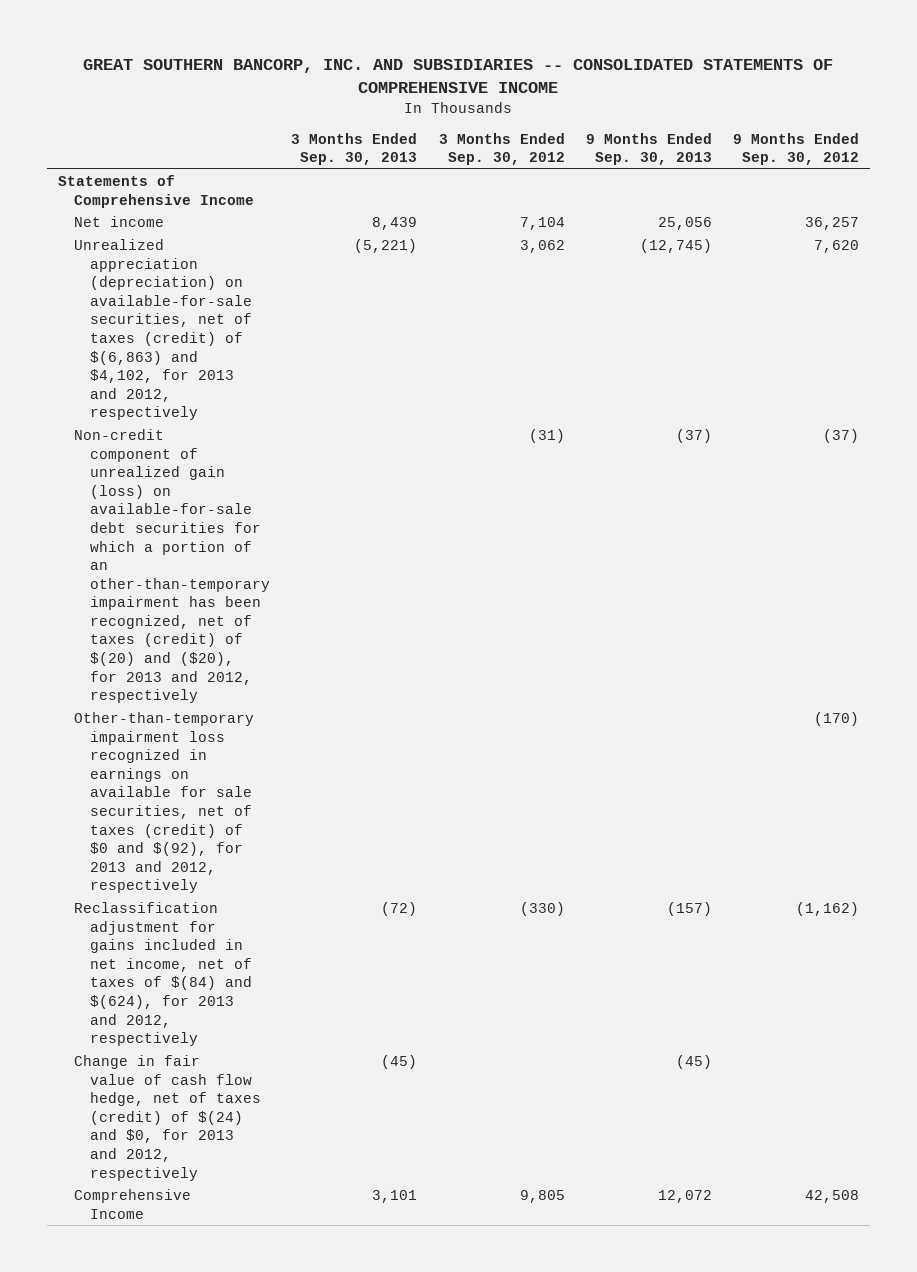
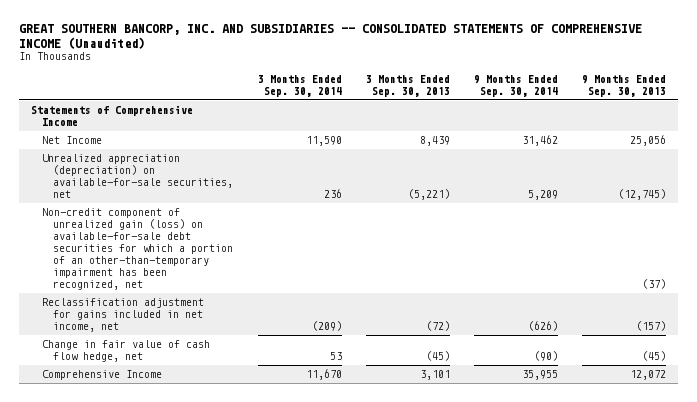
[83,58,834,93] GREAT SOUTHERN BANCORP, INC. AND SUBSIDIARIES -- CONSOLIDATED STATEMENTS OF COMPREHENSIVE INCOME -> [18,24,642,49] GREAT SOUTHERN BANCORP, INC. AND SUBSIDIARIES -- CONSOLIDATED STATEMENTS OF COMPREHENSIVE INCOME (Unaudited)
[438,132,565,166] 3 Months Ended Sep. 30, 2012 -> none
[732,132,859,166] 9 Months Ended Sep. 30, 2012 -> none
none -> [257,74,342,97] 3 Months Ended Sep. 30, 2014
none -> [473,74,558,97] 9 Months Ended Sep. 30, 2014
[73,712,254,894] Other-than-temporary impairment loss recognized in earnings on available for sale securities, net of taxes (credit) of $0 and $(92), for 2013 and 2012, respectively -> none
[73,216,164,228] Net income -> [42,136,103,145] Net Income
[73,239,253,421] Unrealized appreciation (depreciation) on available-for-sale securities, net of taxes (credit) of $(6,863) and $4,102, for 2013 and 2012, respectively -> [42,154,234,199] Unrealized appreciation (depreciation) on available-for-sale securities, net
[73,429,271,704] Non-credit component of unrealized gain (loss) on available-for-sale debt securities for which a portion of an other-than-temporary impairment has been recognized, net of taxes (credit) of $(20) and ($20), for 2013 and 2012, respectively -> [42,208,234,290] Non-credit component of unrealized gain (loss) on available-for-sale debt securities for which a portion of an other-than-temporary impairment has been recognized, net
[73,902,253,1047] Reclassification adjustment for gains included in net income, net of taxes of $(84) and $(624), for 2013 and 2012, respectively -> [42,298,205,333] Reclassification adjustment for gains included in net income, net
[73,1055,262,1181] Change in fair value of cash flow hedge, net of taxes (credit) of $(24) and $0, for 2013 and 2012, respectively -> [42,340,211,363] Change in fair value of cash flow hedge, net

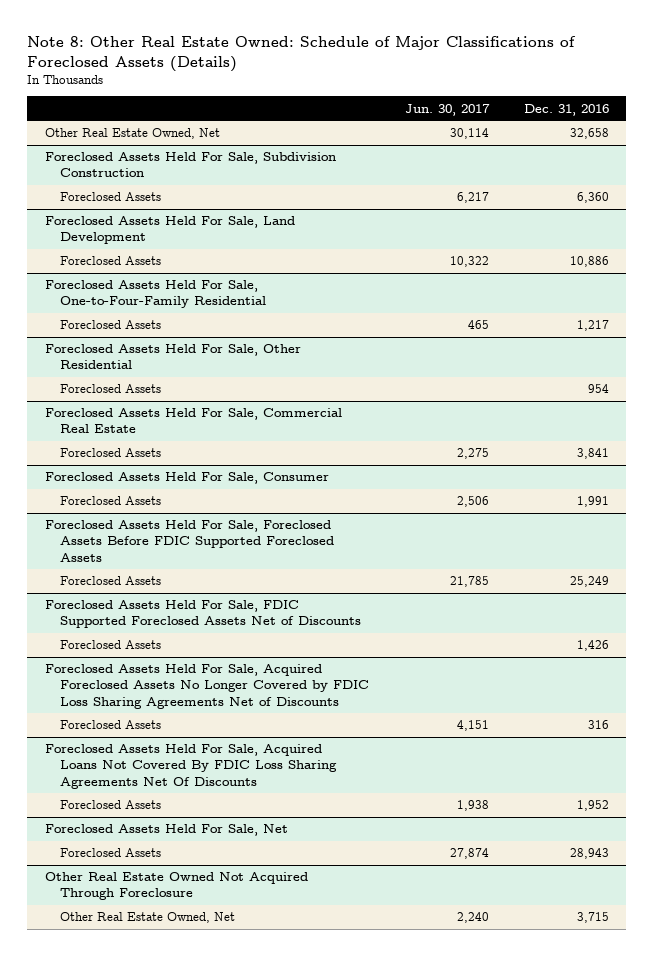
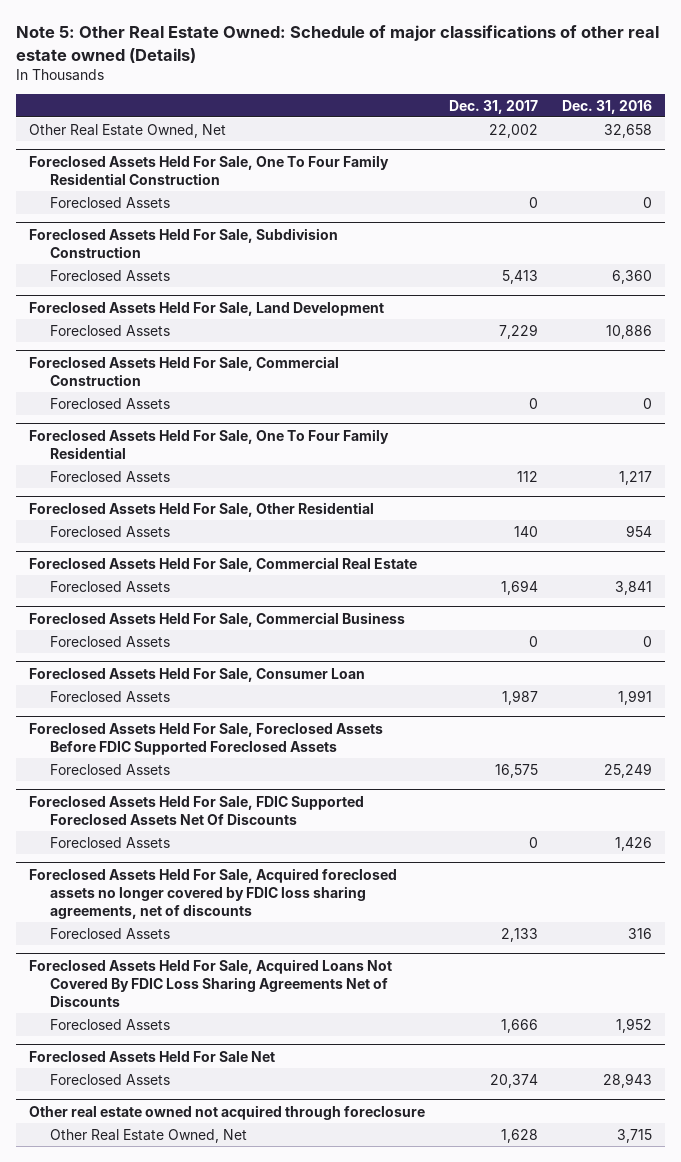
[27,35,577,72] Note 8: Other Real Estate Owned: Schedule of Major Classifications of Foreclosed Assets (Details) -> [16,25,660,63] Note 5: Other Real Estate Owned: Schedule of major classifications of other real estate owned (Details)
[404,103,490,116] Jun. 30, 2017 -> none
none -> [449,99,539,114] Dec. 31, 2017
none -> [28,154,389,185] Foreclosed Assets Held For Sale, One To Four Family Residential Construction
none -> [49,196,170,208] Foreclosed Assets
none -> [28,355,339,386] Foreclosed Assets Held For Sale, Commercial Construction
none -> [49,397,170,409] Foreclosed Assets
[44,280,267,309] Foreclosed Assets Held For Sale, One-to-Four-Family Residential -> [28,428,389,459] Foreclosed Assets Held For Sale, One To Four Family Residential
none -> [28,611,405,627] Foreclosed Assets Held For Sale, Commercial Business
none -> [49,635,170,647] Foreclosed Assets
[44,472,329,485] Foreclosed Assets Held For Sale, Consumer -> [28,667,365,682] Foreclosed Assets Held For Sale, Consumer Loan
[44,600,362,629] Foreclosed Assets Held For Sale, FDIC Supported Foreclosed Assets Net of Discounts -> [28,795,364,825] Foreclosed Assets Held For Sale, FDIC Supported Foreclosed Assets Net Of Discounts
[44,664,370,709] Foreclosed Assets Held For Sale, Acquired Foreclosed Assets No Longer Covered by FDIC Loss Sharing Agreements Net of Discounts -> [28,867,397,919] Foreclosed Assets Held For Sale, Acquired foreclosed assets no longer covered by FDIC loss sharing agreements, net of discounts
[44,744,338,789] Foreclosed Assets Held For Sale, Acquired Loans Not Covered By FDIC Loss Sharing Agreements Net Of Discounts -> [28,958,392,1007] Foreclosed Assets Held For Sale, Acquired Loans Not Covered By FDIC Loss Sharing Agreements Net of Discounts
[44,824,288,837] Foreclosed Assets Held For Sale, Net -> [28,1050,275,1062] Foreclosed Assets Held For Sale Net
[44,872,308,901] Other Real Estate Owned Not Acquired Through Foreclosure -> [28,1104,425,1120] Other real estate owned not acquired through foreclosure

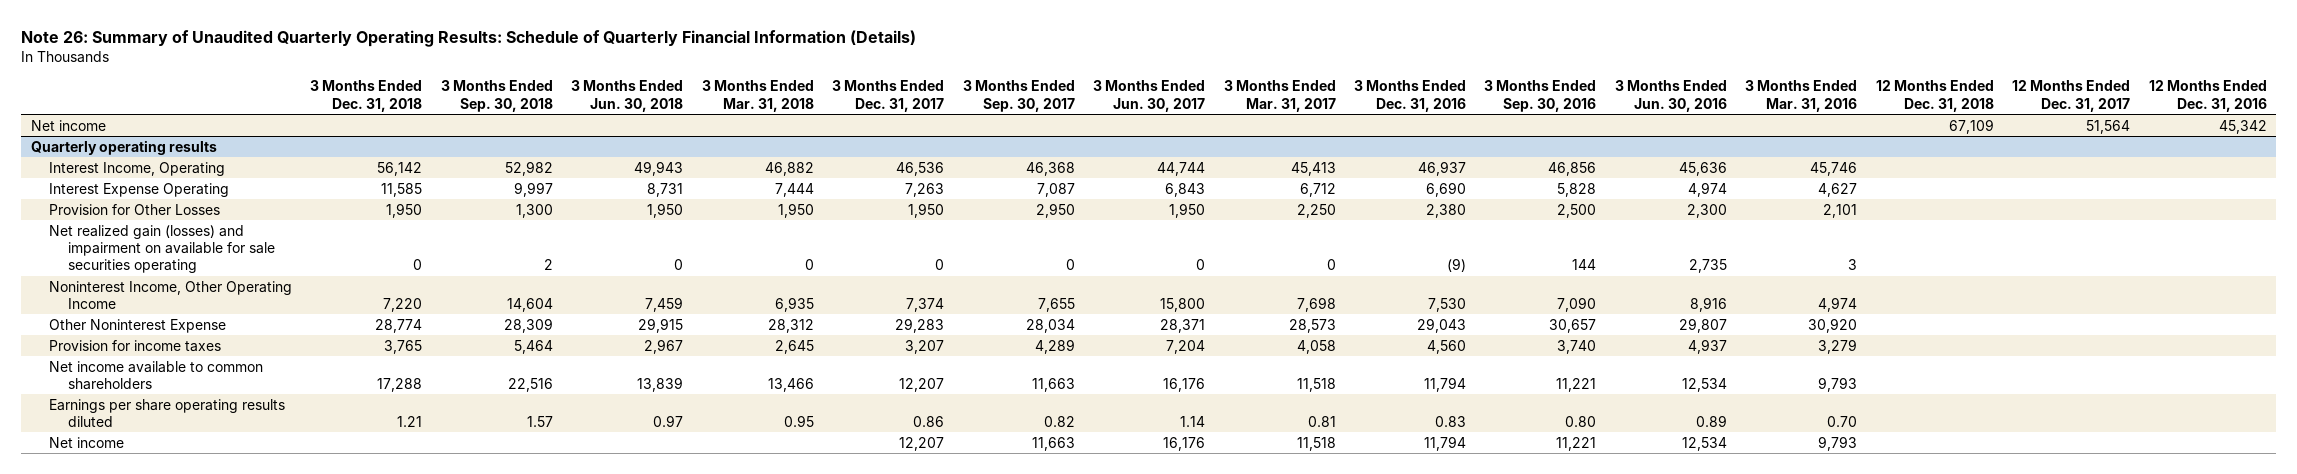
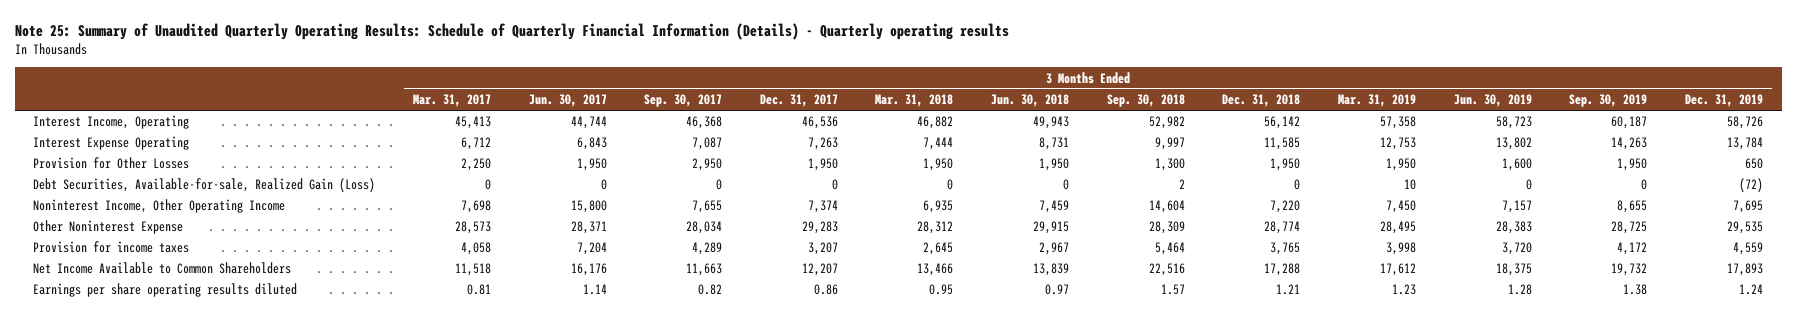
[21,29,917,47] Note 26: Summary of Unaudited Quarterly Operating Results: Schedule of Quarterly Financial Information (Details) -> [14,22,1009,40] Note 25: Summary of Unaudited Quarterly Operating Results: Schedule of Quarterly Financial Information (Details) - Quarterly operating results
[1353,80,1466,112] 3 Months Ended Dec. 31, 2016 -> none
[1484,80,1597,112] 3 Months Ended Sep. 30, 2016 -> none
[1614,80,1727,112] 3 Months Ended Jun. 30, 2016 -> none
[1745,80,1858,112] 3 Months Ended Mar. 31, 2016 -> none
[1875,80,1994,112] 12 Months Ended Dec. 31, 2018 -> none
[2012,80,2131,112] 12 Months Ended Dec. 31, 2017 -> none
[2148,80,2267,112] 12 Months Ended Dec. 31, 2016 -> none
none -> [1337,94,1416,108] Mar. 31, 2019
none -> [1453,94,1532,108] Jun. 30, 2019
none -> [1569,94,1648,108] Sep. 30, 2019
none -> [1684,94,1763,108] Dec. 31, 2019
[30,119,106,131] Net income -> none
[30,139,217,155] Quarterly operating results -> none
[49,224,275,274] Net realized gain (losses) and impairment on available for sale securities operating -> [33,178,376,193] Debt Securities, Available-for-sale, Realized Gain (Loss)
[49,360,264,390] Net income available to common shareholders -> [33,262,292,275] Net Income Available to Common Shareholders
[49,436,125,448] Net income -> none

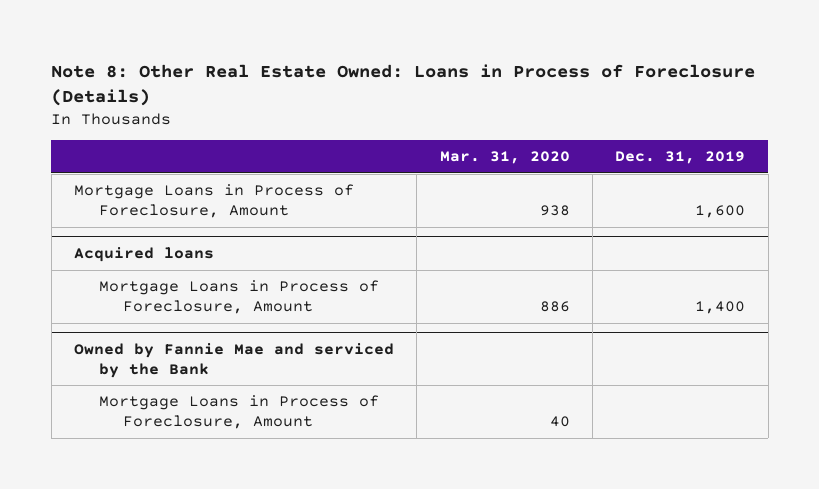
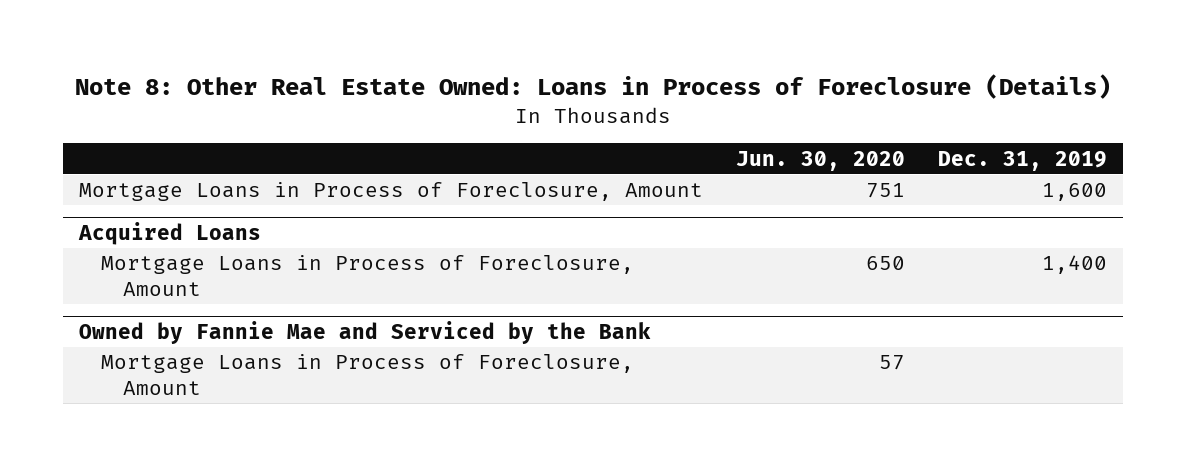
[439,151,570,165] Mar. 31, 2020 -> none
none -> [735,150,905,171] Jun. 30, 2020
[74,247,215,263] Acquired loans -> [78,221,262,245] Acquired Loans
[74,343,395,379] Owned by Fannie Mae and serviced by the Bank -> [79,320,652,344] Owned by Fannie Mae and Serviced by the Bank

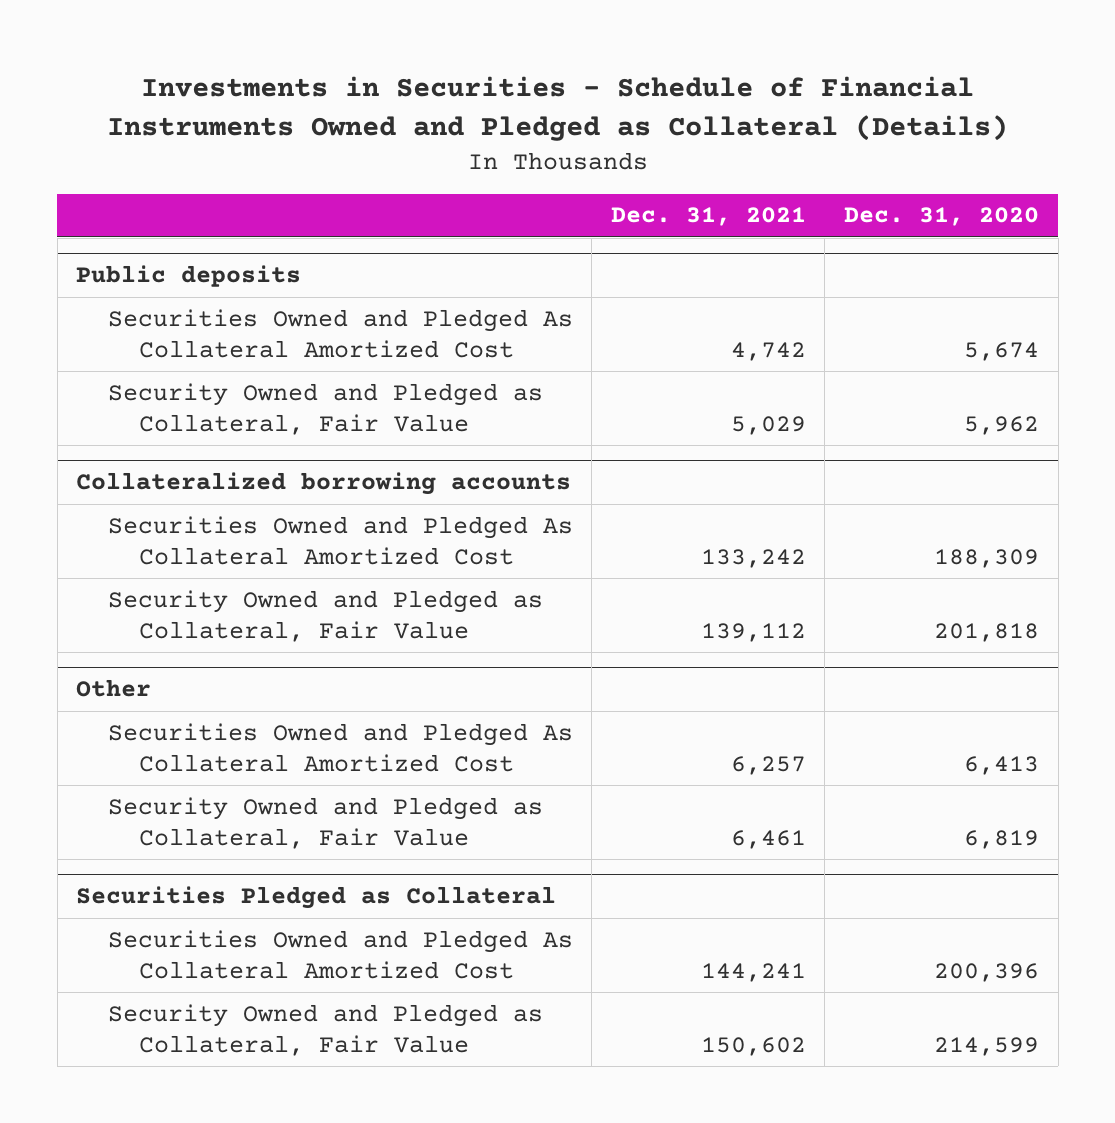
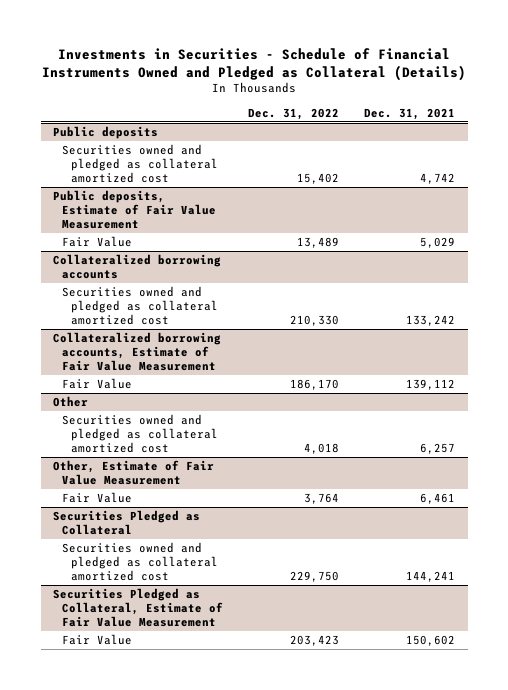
[843,207,1039,227] Dec. 31, 2020 -> none
none -> [247,108,339,121] Dec. 31, 2022
[107,308,573,359] Securities Owned and Pledged As Collateral Amortized Cost -> [61,143,218,184] Securities owned and pledged as collateral amortized cost
none -> [53,189,216,230] Public deposits, Estimate of Fair Value Measurement
[107,382,543,436] Security Owned and Pledged as Collateral, Fair Value -> [61,235,132,247] Fair Value
[107,515,573,566] Securities Owned and Pledged As Collateral Amortized Cost -> [61,285,218,326] Securities owned and pledged as collateral amortized cost
none -> [53,331,222,372] Collateralized borrowing accounts, Estimate of Fair Value Measurement
[107,589,543,643] Security Owned and Pledged as Collateral, Fair Value -> [61,377,132,389] Fair Value
[107,722,573,773] Securities Owned and Pledged As Collateral Amortized Cost -> [61,413,218,454] Securities owned and pledged as collateral amortized cost
none -> [53,459,215,485] Other, Estimate of Fair Value Measurement
[107,796,543,850] Security Owned and Pledged as Collateral, Fair Value -> [61,491,132,503] Fair Value
[107,929,573,980] Securities Owned and Pledged As Collateral Amortized Cost -> [61,541,218,582] Securities owned and pledged as collateral amortized cost
none -> [53,587,223,628] Securities Pledged as Collateral, Estimate of Fair Value Measurement
[107,1003,543,1057] Security Owned and Pledged as Collateral, Fair Value -> [61,633,132,645] Fair Value

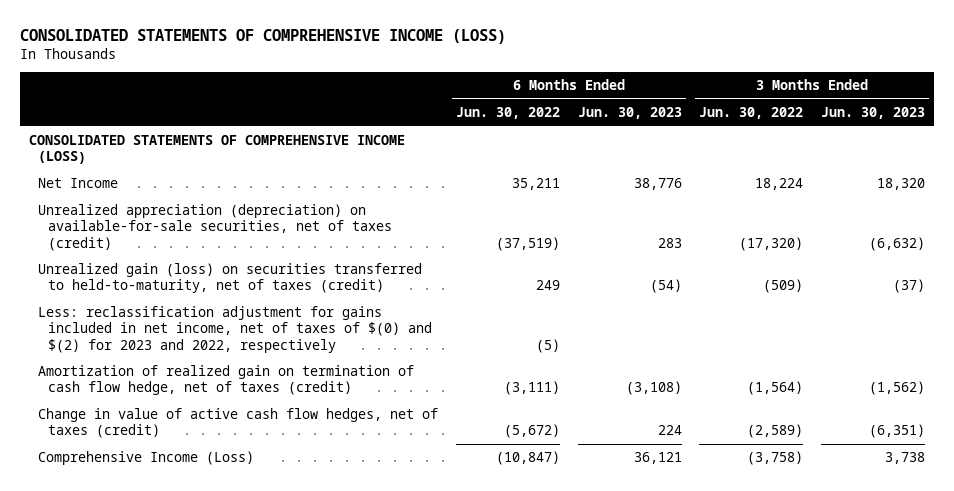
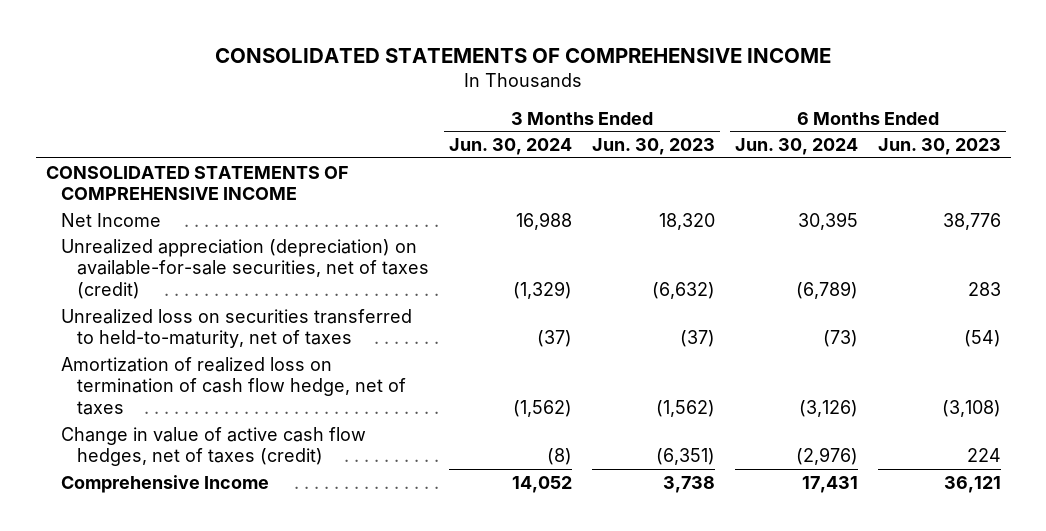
[19,28,506,44] CONSOLIDATED STATEMENTS OF COMPREHENSIVE INCOME (LOSS) -> [215,48,832,64] CONSOLIDATED STATEMENTS OF COMPREHENSIVE INCOME
[455,106,560,119] Jun. 30, 2022 -> none
[699,106,804,119] Jun. 30, 2022 -> none
none -> [448,138,572,156] Jun. 30, 2024
none -> [734,138,858,156] Jun. 30, 2024
[28,135,405,165] CONSOLIDATED STATEMENTS OF COMPREHENSIVE INCOME (LOSS) -> [45,165,349,201] CONSOLIDATED STATEMENTS OF COMPREHENSIVE INCOME
[38,306,432,353] Less: reclassification adjustment for gains included in net income, net of taxes of $(0) and $(2) for 2023 and 2022, respectively -> none
[38,263,423,294] Unrealized gain (loss) on securities transferred to held-to-maturity, net of taxes (credit) -> [61,308,413,349] Unrealized loss on securities transferred to held-to-maturity, net of taxes
[38,365,415,396] Amortization of realized gain on termination of cash flow hedge, net of taxes (credit) -> [61,356,406,415] Amortization of realized loss on termination of cash flow hedge, net of taxes
[38,451,255,466] Comprehensive Income (Loss) -> [61,474,270,493] Comprehensive Income

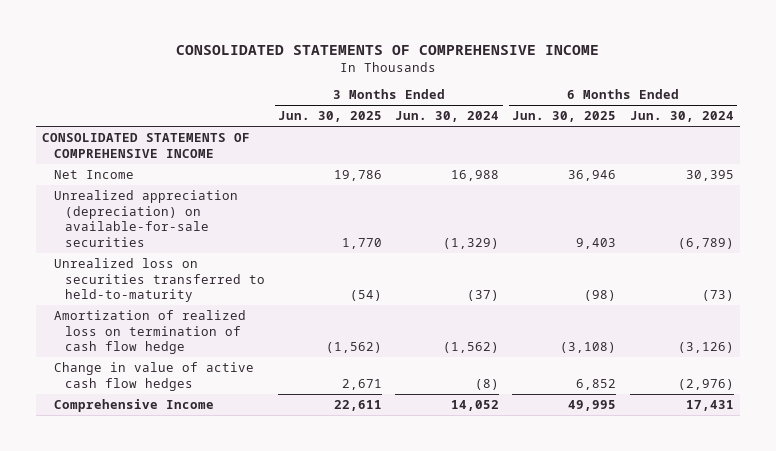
[591,138,715,156] Jun. 30, 2023 -> none
[877,138,1001,156] Jun. 30, 2023 -> none
none -> [278,111,383,123] Jun. 30, 2025
none -> [512,111,617,123] Jun. 30, 2025
[61,238,429,299] Unrealized appreciation (depreciation) on available-for-sale securities, net of taxes (credit) -> [53,189,238,247] Unrealized appreciation (depreciation) on available-for-sale securities
[61,308,413,349] Unrealized loss on securities transferred to held-to-maturity, net of taxes -> [53,257,265,303] Unrealized loss on securities transferred to held-to-maturity
[61,356,406,415] Amortization of realized loss on termination of cash flow hedge, net of taxes -> [53,309,246,355] Amortization of realized loss on termination of cash flow hedge
[61,426,367,467] Change in value of active cash flow hedges, net of taxes (credit) -> [53,361,254,391] Change in value of active cash flow hedges

